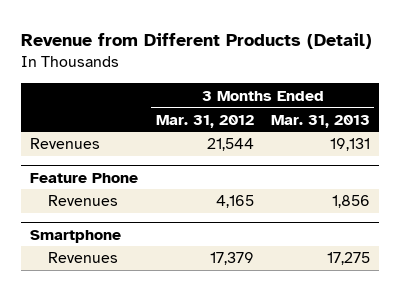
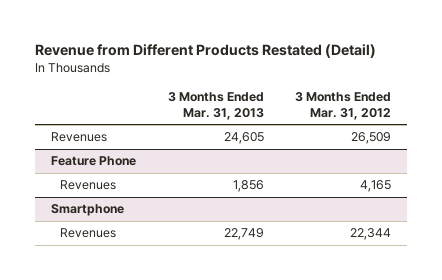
[21,33,373,50] Revenue from Different Products (Detail) -> [35,43,377,58] Revenue from Different Products Restated (Detail)
[206,138,254,152] 21,544 -> [351,132,392,145] 26,509
[330,138,371,152] 19,131 -> [223,132,264,145] 24,605
[209,252,254,266] 17,379 -> [350,228,392,241] 22,344
[327,252,371,266] 17,275 -> [223,228,264,241] 22,749

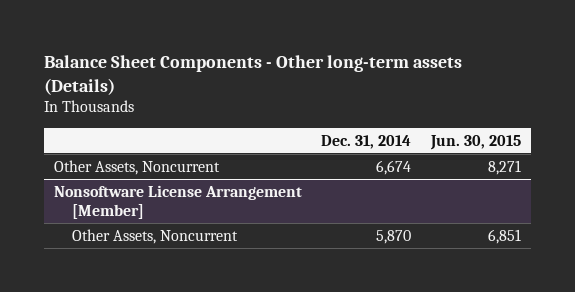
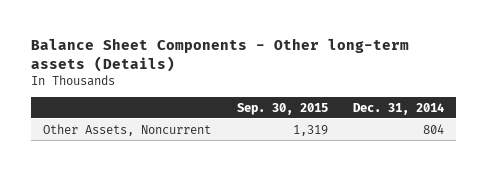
[429,134,521,150] Jun. 30, 2015 -> none
none -> [236,102,328,115] Sep. 30, 2015
[53,184,302,219] Nonsoftware License Arrangement [Member] -> none
[72,228,239,244] Other Assets, Noncurrent -> none
[376,159,412,175] 6,674 -> [422,123,444,134] 804

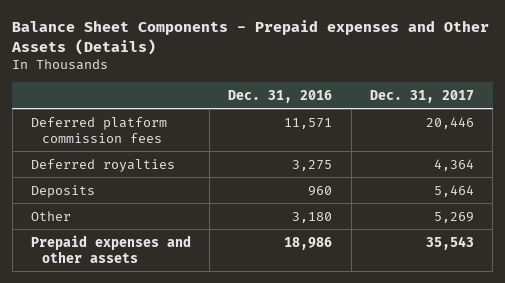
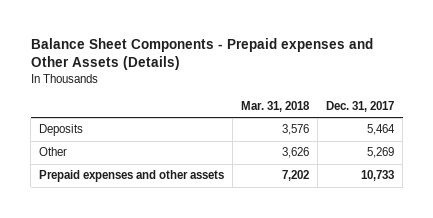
[228,89,333,103] Dec. 31, 2016 -> none
none -> [241,101,311,113] Mar. 31, 2018
[30,116,167,143] Deferred platform commission fees -> none
[30,158,175,172] Deferred royalties -> none
[425,235,474,250] 35,543 -> [361,170,395,182] 10,733

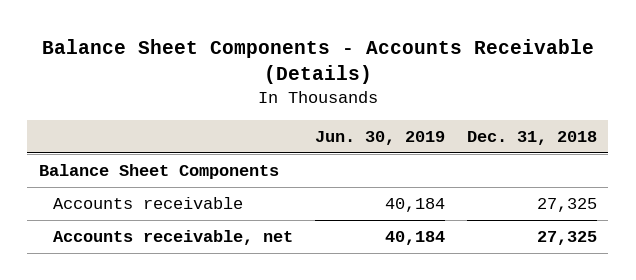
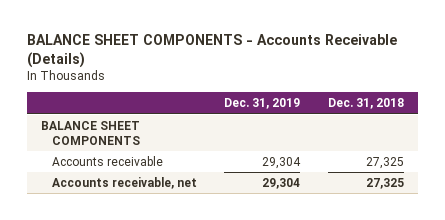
[41,38,594,84] Balance Sheet Components - Accounts Receivable (Details) -> [26,34,397,68] BALANCE SHEET COMPONENTS - Accounts Receivable (Details)
[314,130,445,145] Jun. 30, 2019 -> none
none -> [224,98,301,110] Dec. 31, 2019
[38,164,279,180] Balance Sheet Components -> [40,120,140,145] BALANCE SHEET COMPONENTS

